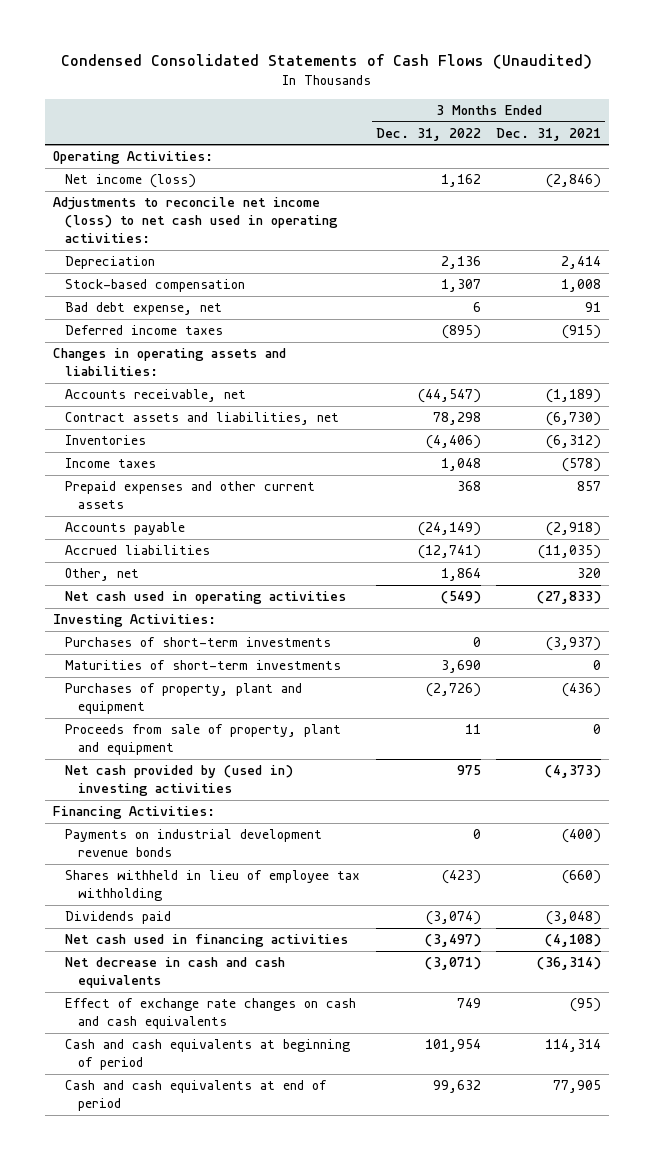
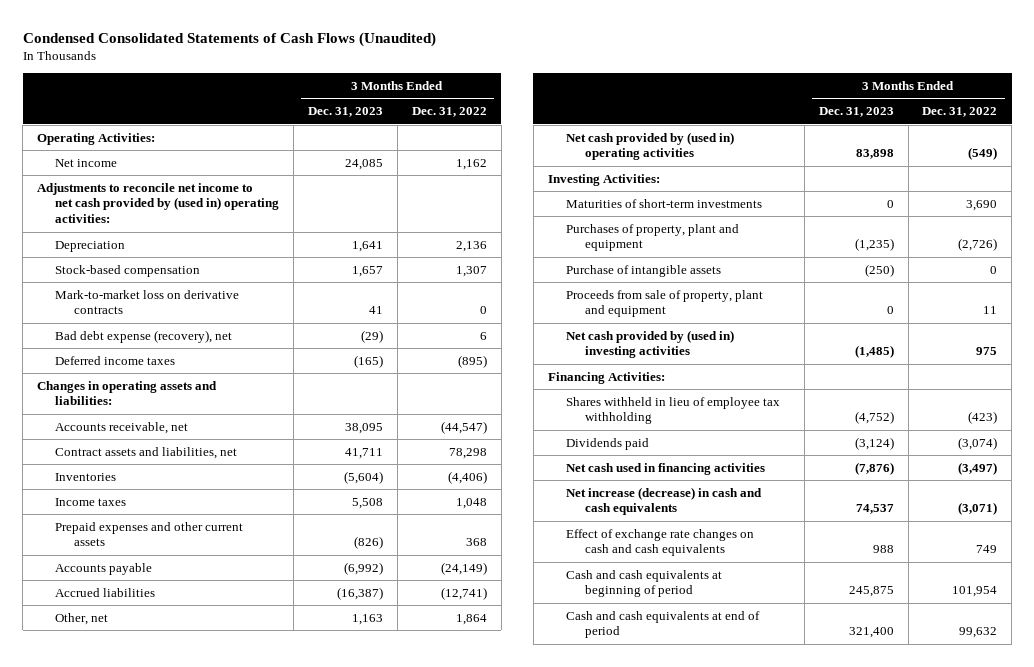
[496,127,602,141] Dec. 31, 2021 -> none
none -> [308,107,384,118] Dec. 31, 2023
[65,174,197,189] Net income (loss) -> [55,158,118,167] Net income
[52,197,339,243] Adjustments to reconcile net income (loss) to net cash used in operating activities: -> [36,182,280,224] Adjustments to reconcile net income to net cash provided by (used in) operating activities:
none -> [55,289,240,315] Mark-to-market loss on derivative contracts
[65,302,223,316] Bad debt expense, net -> [55,329,233,343] Bad debt expense (recovery), net
[65,591,347,605] Net cash used in operating activities -> [566,131,735,161] Net cash provided by (used in) operating activities
[65,637,332,648] Purchases of short-term investments -> none
none -> [566,264,722,277] Purchase of intangible assets
[65,829,323,858] Payments on industrial development revenue bonds -> none
[65,957,286,989] Net decrease in cash and cash equivalents -> [566,486,763,516] Net increase (decrease) in cash and cash equivalents

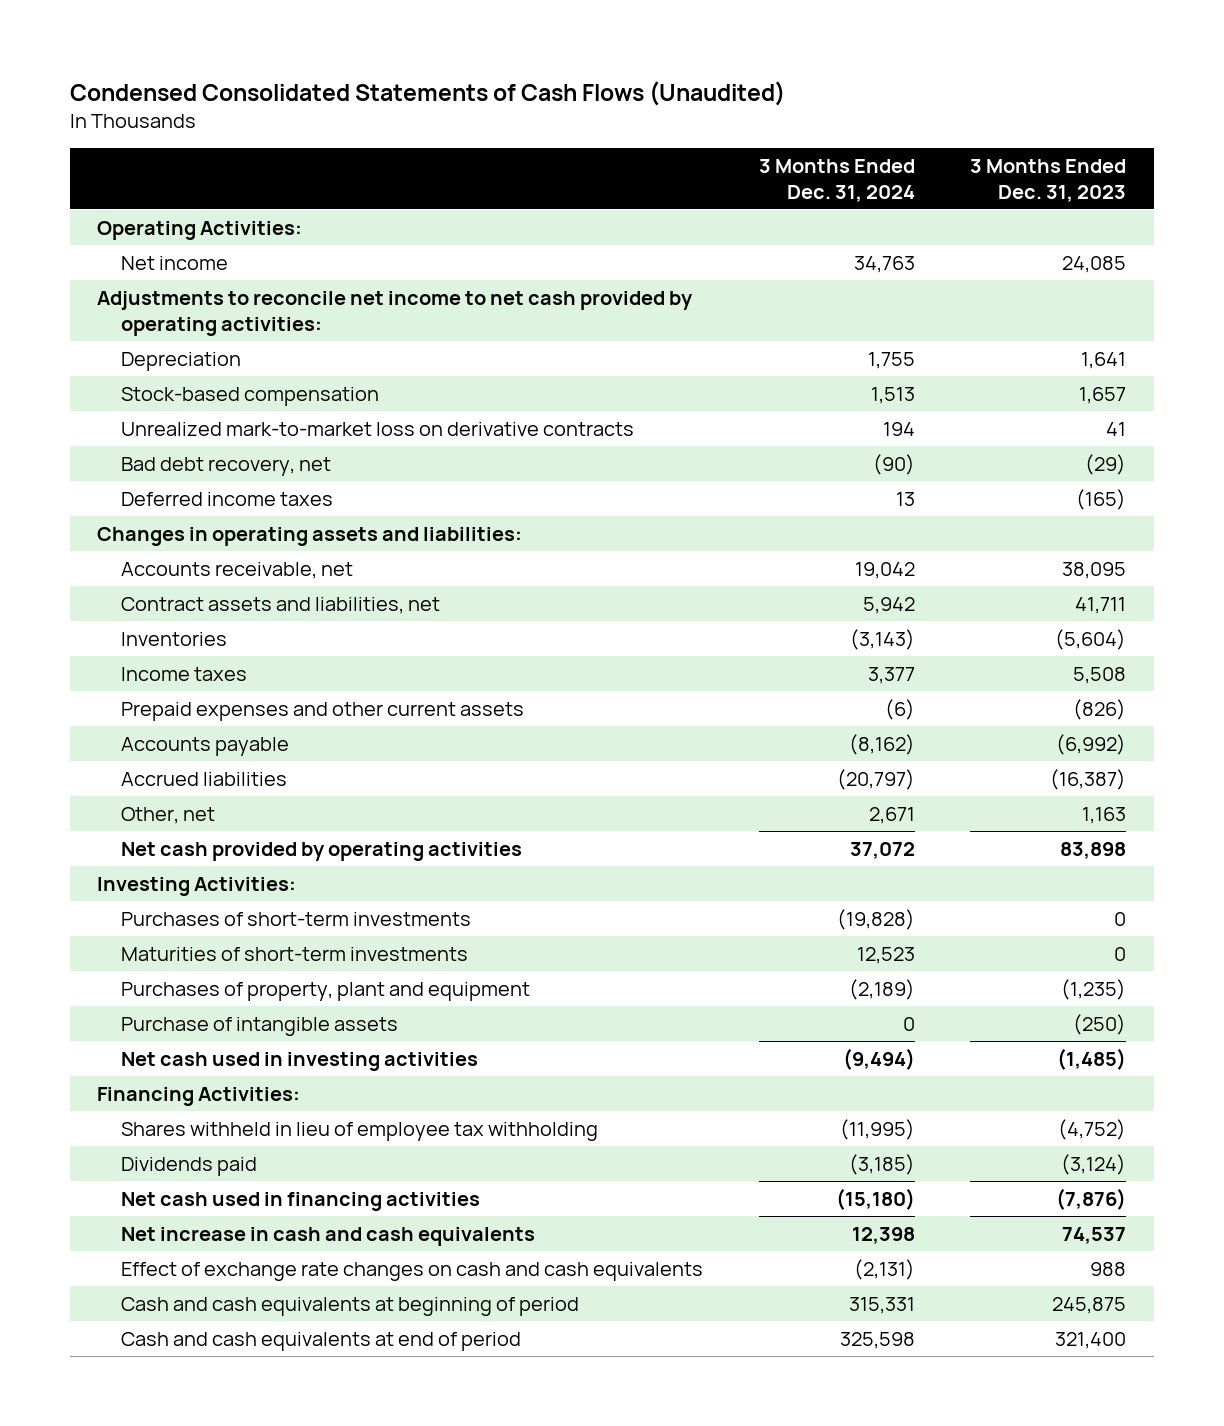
[411,107,487,118] Dec. 31, 2022 -> none
none -> [758,158,915,202] 3 Months Ended Dec. 31, 2024
[36,182,280,224] Adjustments to reconcile net income to net cash provided by (used in) operating activities: -> [97,290,694,336] Adjustments to reconcile net income to net cash provided by operating activities:
[55,289,240,315] Mark-to-market loss on derivative contracts -> [121,421,635,436] Unrealized mark-to-market loss on derivative contracts
[55,329,233,343] Bad debt expense (recovery), net -> [121,456,332,476] Bad debt recovery, net
[566,131,735,161] Net cash provided by (used in) operating activities -> [121,841,523,861] Net cash provided by operating activities
none -> [121,911,472,926] Purchases of short-term investments
[566,289,764,318] Proceeds from sale of property, plant and equipment -> none
[566,329,735,359] Net cash provided by (used in) investing activities -> [121,1051,479,1071] Net cash used in investing activities
[566,486,763,516] Net increase (decrease) in cash and cash equivalents -> [121,1226,536,1246] Net increase in cash and cash equivalents

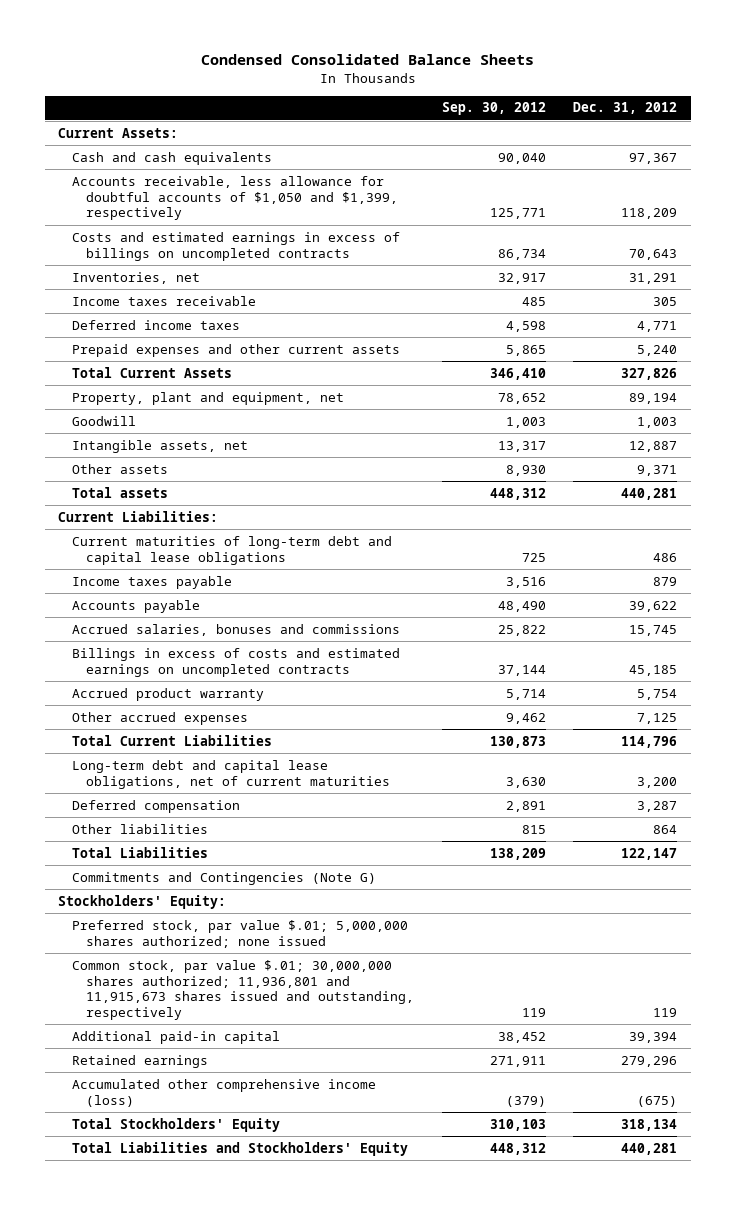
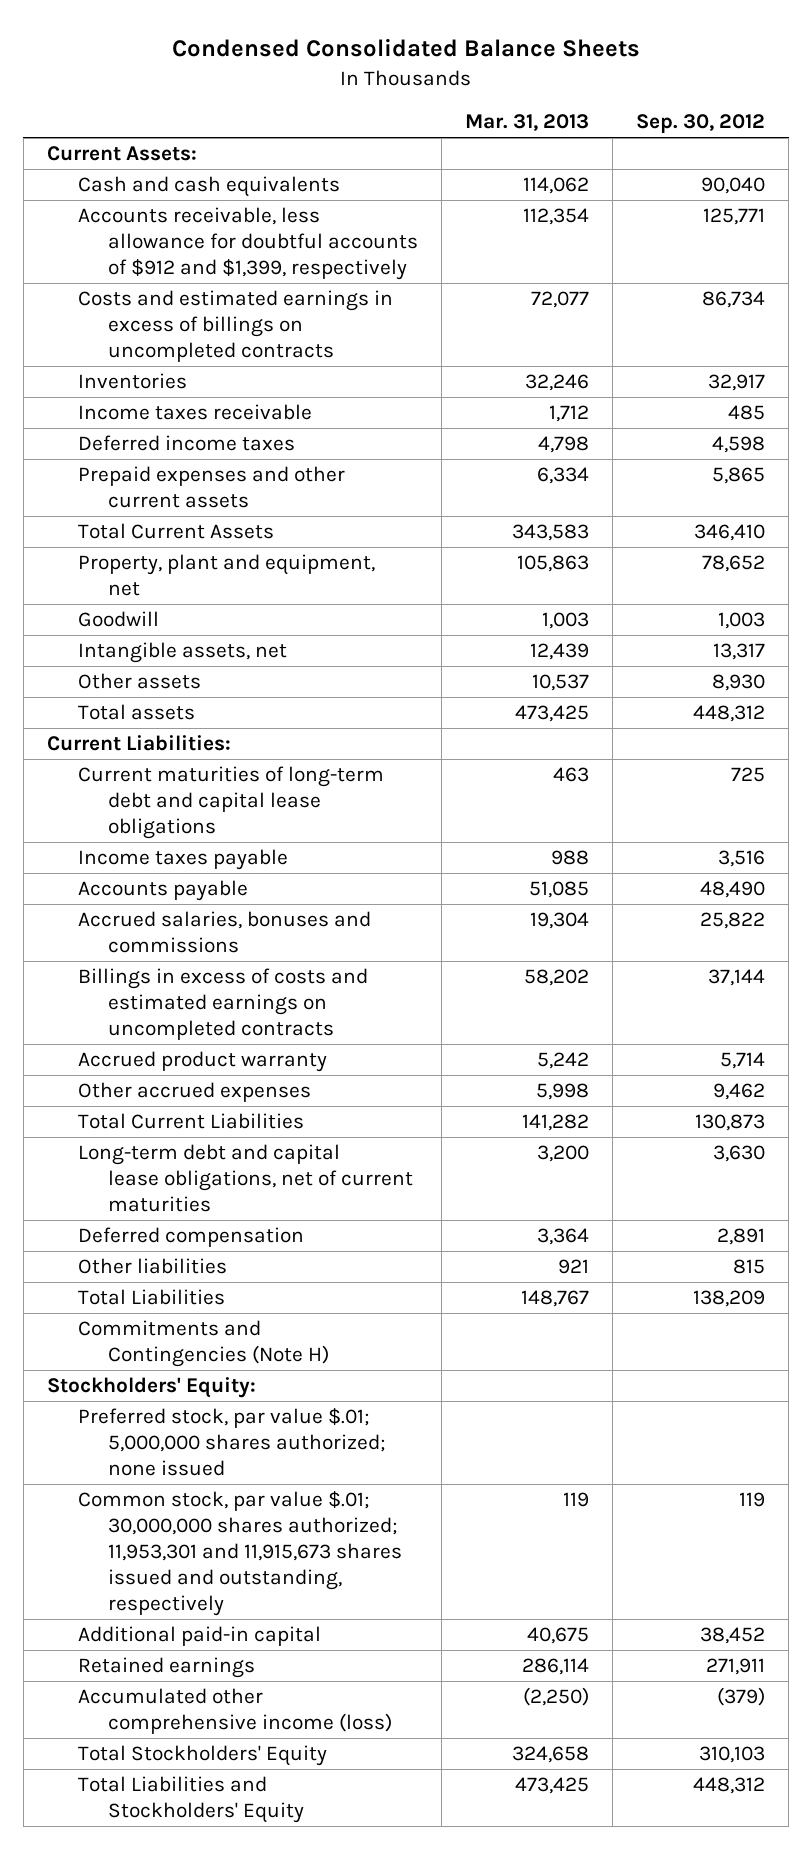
[573,102,678,115] Dec. 31, 2012 -> none
none -> [465,114,590,132] Mar. 31, 2013
[72,175,399,221] Accounts receivable, less allowance for doubtful accounts of $1,050 and $1,399, respectively -> [77,207,419,281] Accounts receivable, less allowance for doubtful accounts of $912 and $1,399, respectively
[72,271,201,284] Inventories, net -> [77,373,187,390] Inventories
[72,871,377,885] Commitments and Contingencies (Note G) -> [77,1320,330,1368] Commitments and Contingencies (Note H)
[72,959,415,1021] Common stock, par value $.01; 30,000,000 shares authorized; 11,936,801 and 11,915,673 shares issued and outstanding, respectively -> [77,1491,403,1616] Common stock, par value $.01; 30,000,000 shares authorized; 11,953,301 and 11,915,673 shares issued and outstanding, respectively

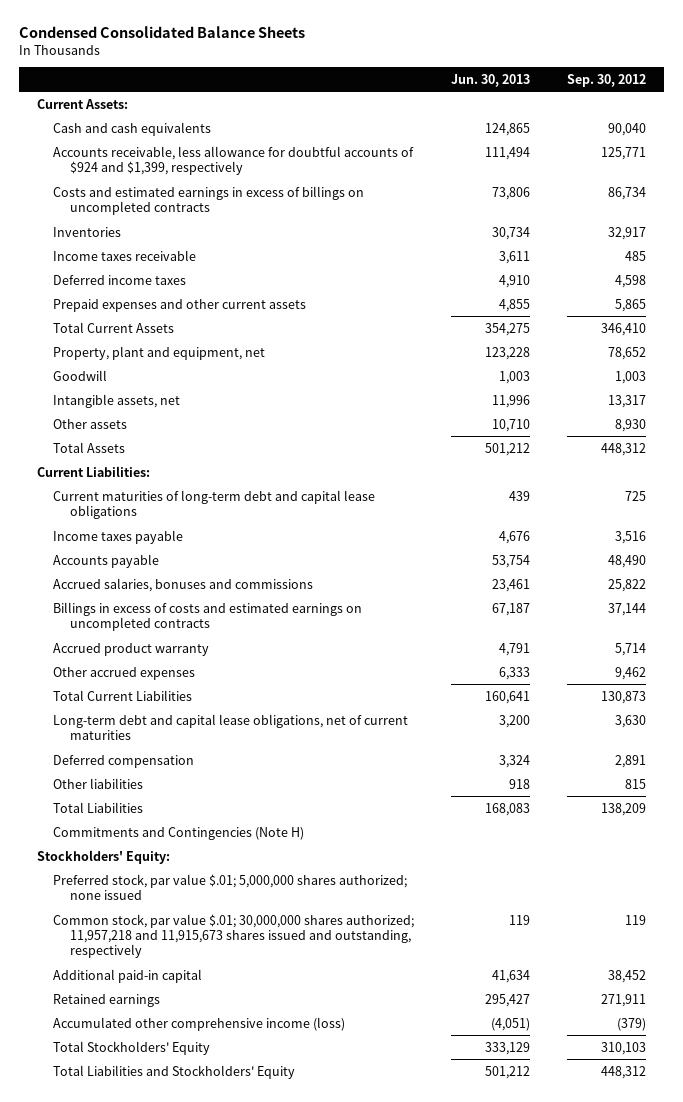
[465,114,590,132] Mar. 31, 2013 -> none
none -> [451,73,531,87] Jun. 30, 2013
[77,207,419,281] Accounts receivable, less allowance for doubtful accounts of $912 and $1,399, respectively -> [53,145,415,175] Accounts receivable, less allowance for doubtful accounts of $924 and $1,399, respectively
[77,704,195,721] Total assets -> [53,441,126,453] Total Assets
[77,1491,403,1616] Common stock, par value $.01; 30,000,000 shares authorized; 11,953,301 and 11,915,673 shares issued and outstanding, respectively -> [53,913,415,959] Common stock, par value $.01; 30,000,000 shares authorized; 11,957,218 and 11,915,673 shares issued and outstanding, respectively

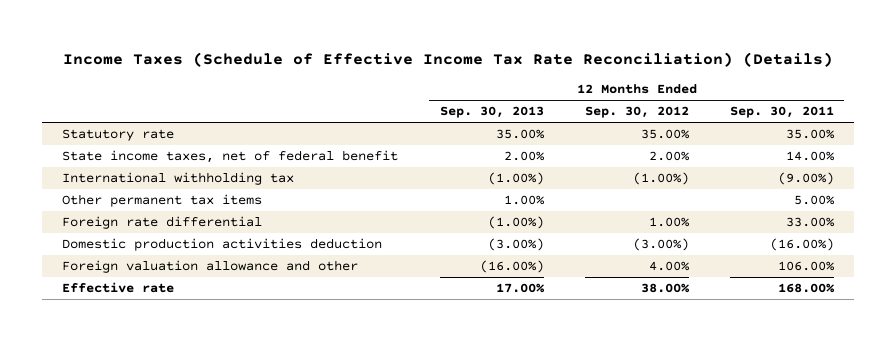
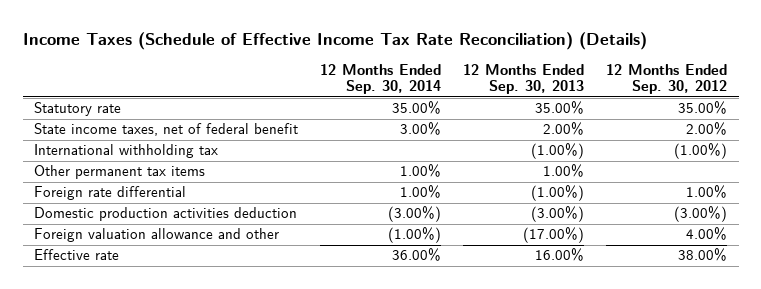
[729,106,834,119] Sep. 30, 2011 -> none
none -> [320,63,442,95] 12 Months Ended Sep. 30, 2014
[479,260,544,274] (16.00%) -> [523,227,585,244] (17.00%)
[495,283,545,294] 17.00% -> [535,248,585,262] 16.00%

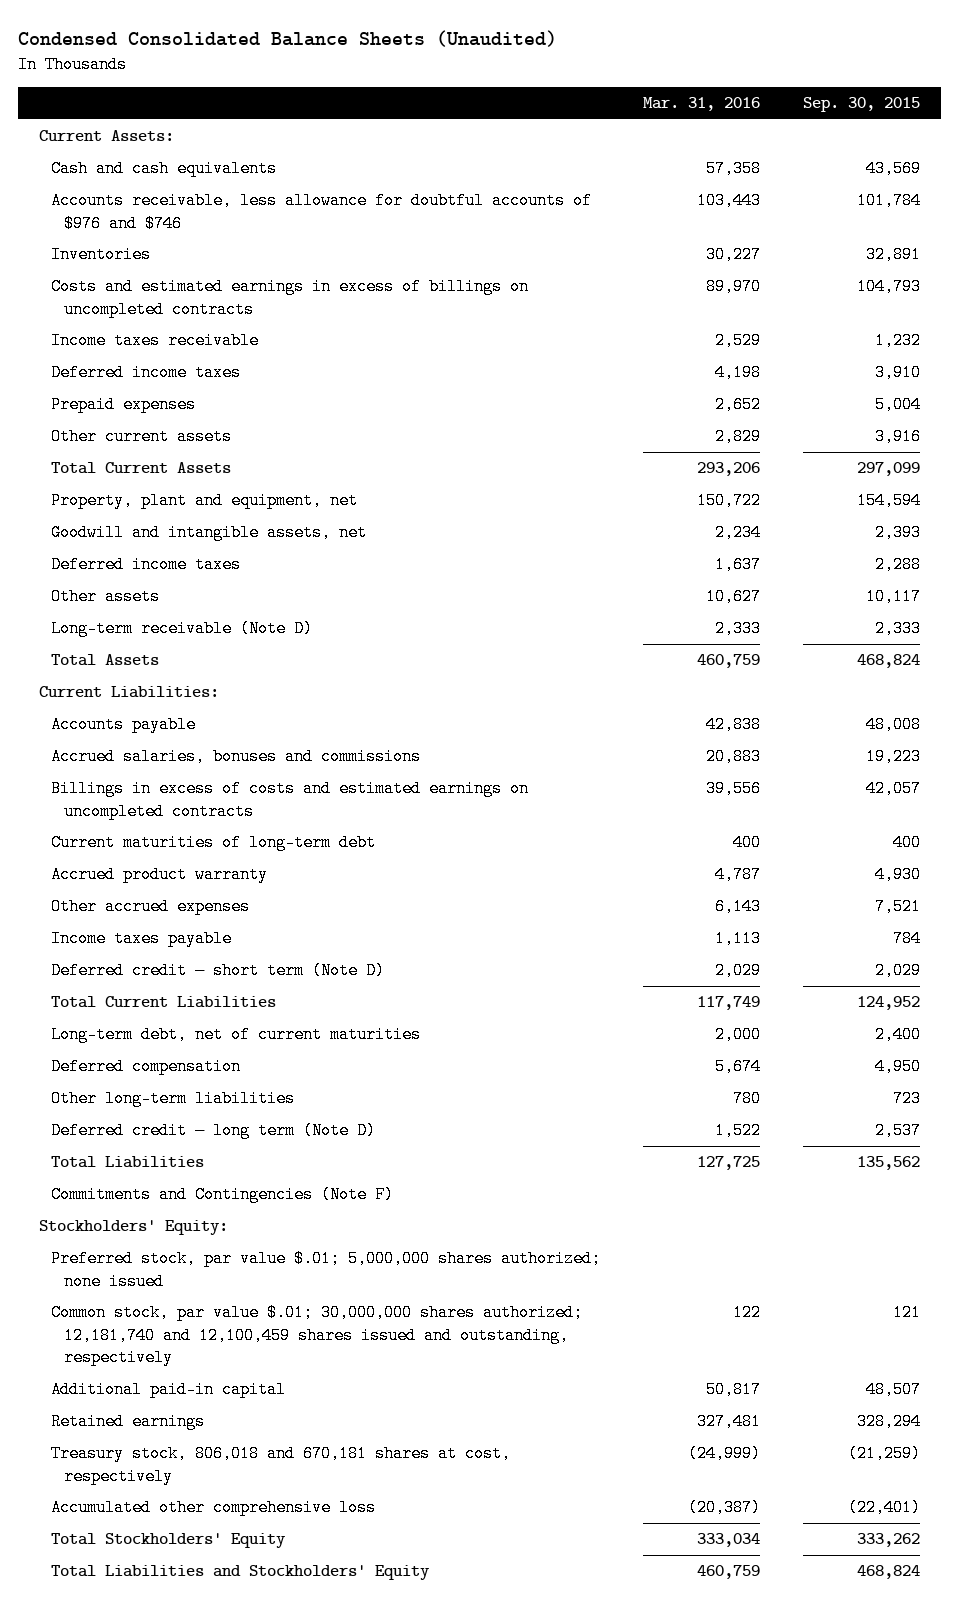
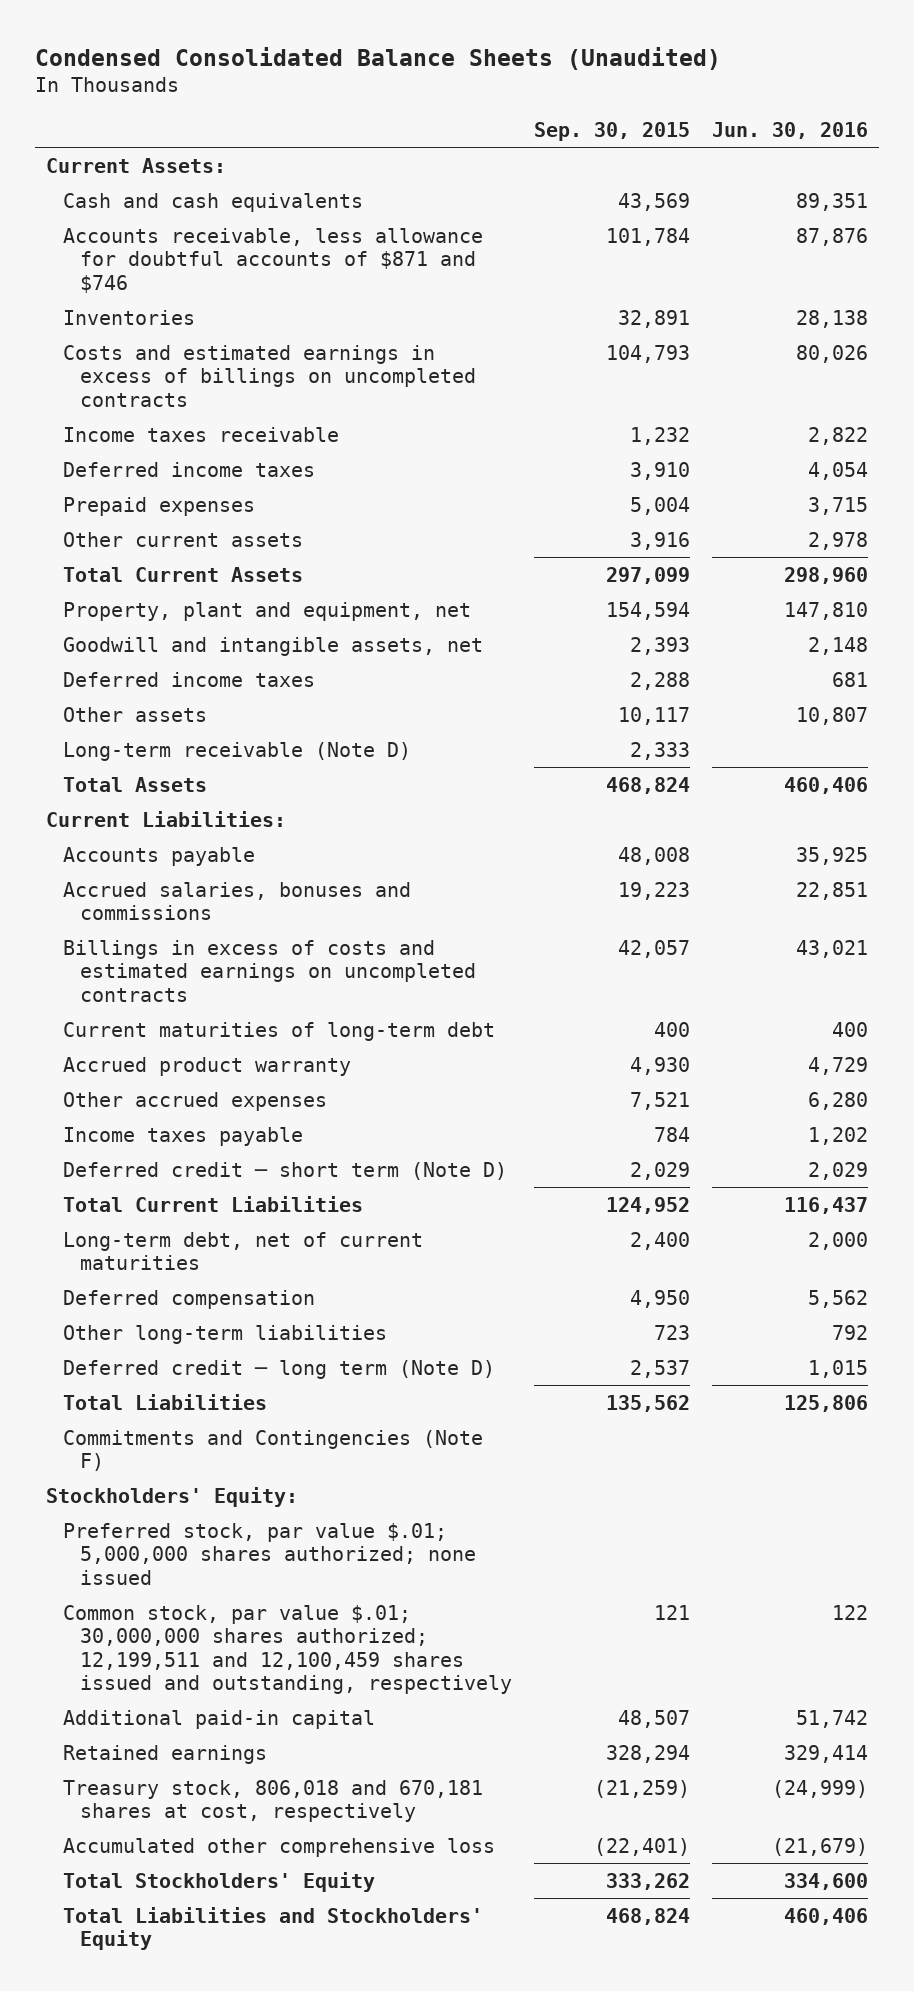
[642,97,760,112] Mar. 31, 2016 -> none
none -> [712,122,869,140] Jun. 30, 2016
[51,192,593,232] Accounts receivable, less allowance for doubtful accounts of $976 and $746 -> [62,227,483,293] Accounts receivable, less allowance for doubtful accounts of $871 and $746
[51,1304,584,1367] Common stock, par value $.01; 30,000,000 shares authorized; 12,181,740 and 12,100,459 shares issued and outstanding, respectively -> [62,1604,513,1694] Common stock, par value $.01; 30,000,000 shares authorized; 12,199,511 and 12,100,459 shares issued and outstanding, respectively

